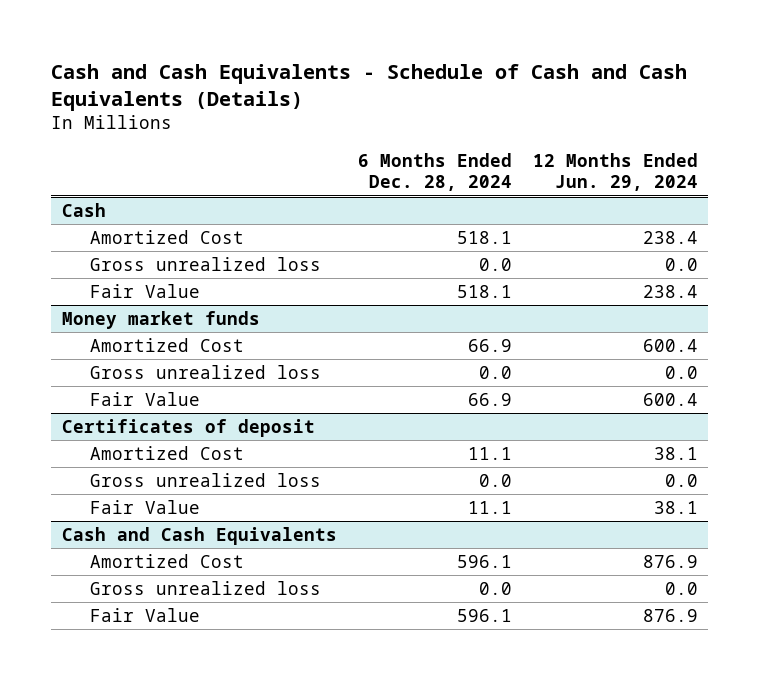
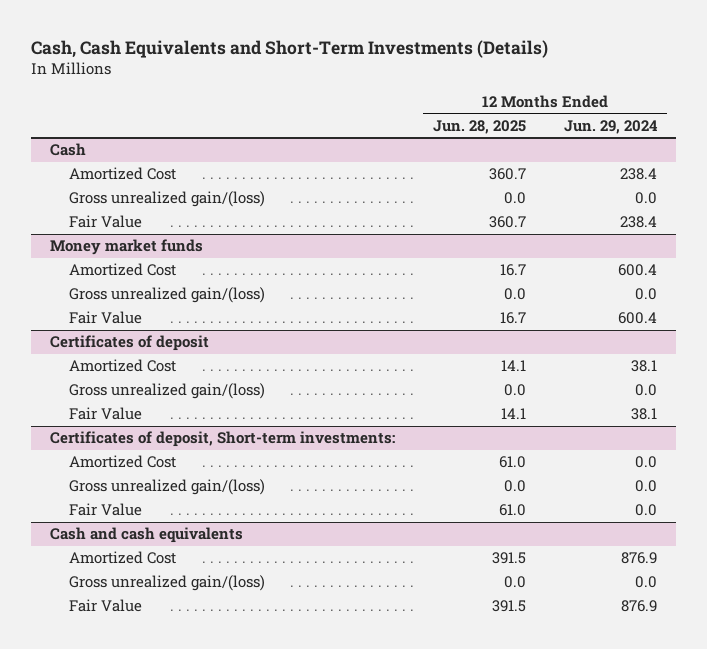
[51,63,688,111] Cash and Cash Equivalents - Schedule of Cash and Cash Equivalents (Details) -> [30,39,548,58] Cash, Cash Equivalents and Short-Term Investments (Details)
[357,152,512,192] 6 Months Ended Dec. 28, 2024 -> none
none -> [432,119,526,134] Jun. 28, 2025
[89,256,321,271] Gross unrealized loss -> [68,191,265,208] Gross unrealized gain/(loss)
[89,364,321,379] Gross unrealized loss -> [68,287,265,304] Gross unrealized gain/(loss)
[89,472,321,487] Gross unrealized loss -> [68,383,265,400] Gross unrealized gain/(loss)
none -> [49,431,395,448] Certificates of deposit, Short-term investments:
none -> [68,455,176,469] Amortized Cost
none -> [68,479,265,496] Gross unrealized gain/(loss)
none -> [68,503,142,517] Fair Value
[61,526,337,545] Cash and Cash Equivalents -> [49,527,243,544] Cash and cash equivalents
[89,580,321,595] Gross unrealized loss -> [68,575,265,592] Gross unrealized gain/(loss)

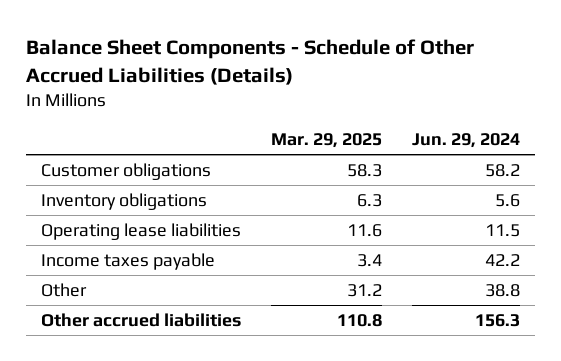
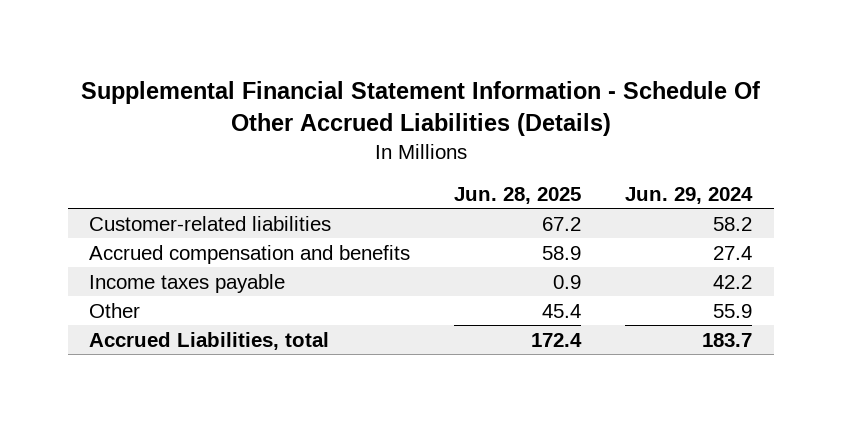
[25,38,474,85] Balance Sheet Components - Schedule of Other Accrued Liabilities (Details) -> [80,81,760,137] Supplemental Financial Statement Information - Schedule Of Other Accrued Liabilities (Details)
[270,133,382,149] Mar. 29, 2025 -> none
none -> [454,186,582,204] Jun. 28, 2025
[40,192,207,210] Inventory obligations -> none
[40,222,241,240] Operating lease liabilities -> none
[40,162,211,180] Customer obligations -> [89,215,332,231] Customer-related liabilities
none -> [89,244,411,264] Accrued compensation and benefits
[484,283,520,297] 38.8 -> [713,303,753,318] 55.9
[40,312,241,327] Other accrued liabilities -> [89,331,330,350] Accrued Liabilities, total
[474,313,520,327] 156.3 -> [702,332,753,347] 183.7

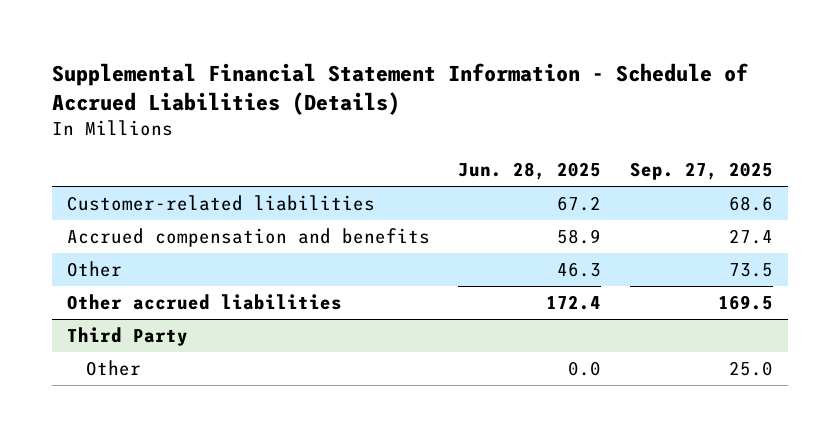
[80,81,760,137] Supplemental Financial Statement Information - Schedule Of Other Accrued Liabilities (Details) -> [52,62,749,115] Supplemental Financial Statement Information - Schedule of Accrued Liabilities (Details)
[625,186,754,204] Jun. 29, 2024 -> none
none -> [630,162,774,181] Sep. 27, 2025
[89,273,286,293] Income taxes payable -> none
[542,303,582,318] 45.4 -> [557,261,602,277] 46.3
[89,331,330,350] Accrued Liabilities, total -> [66,293,342,310] Other accrued liabilities
none -> [66,326,188,346] Third Party
none -> [86,359,142,376] Other

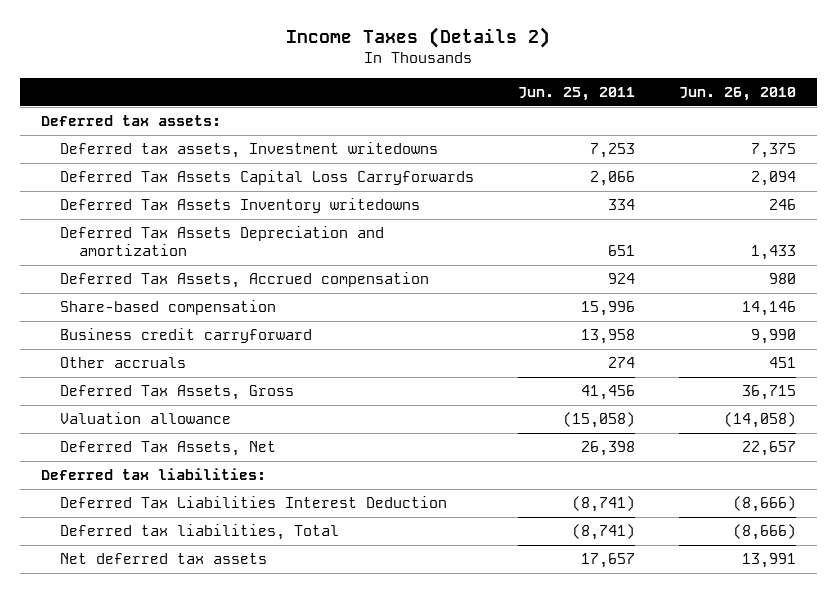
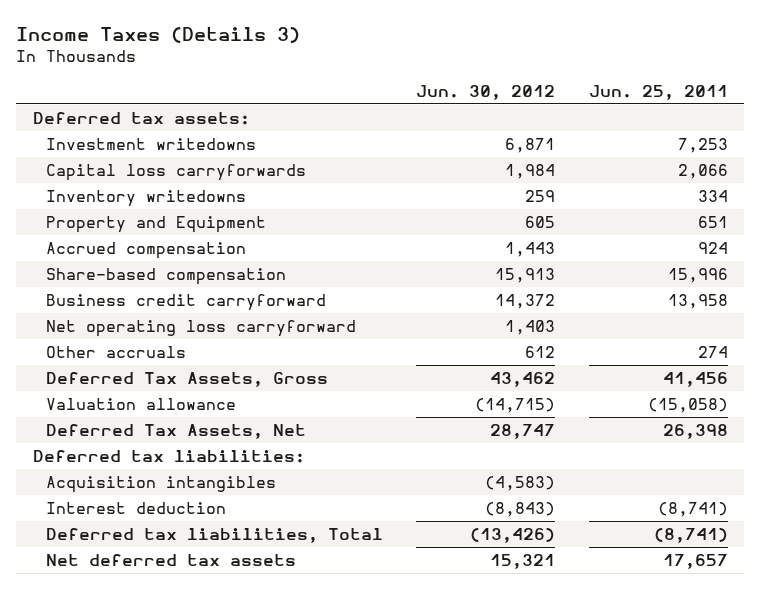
[286,26,551,48] Income Taxes (Details 2) -> [16,26,301,43] Income Taxes (Details 3)
[678,87,796,102] Jun. 26, 2010 -> none
none -> [416,84,556,100] Jun. 30, 2012
[60,142,439,159] Deferred tax assets, Investment writedowns -> [45,137,256,150] Investment writedowns
[60,170,475,186] Deferred Tax Assets Capital Loss Carryforwards -> [45,163,306,181] Capital loss carryforwards
[60,198,421,214] Deferred Tax Assets Inventory writedowns -> [45,189,246,207] Inventory writedowns
[60,226,385,257] Deferred Tax Assets Depreciation and amortization -> [45,215,266,233] Property and Equipment
[60,272,430,289] Deferred Tax Assets, Accrued compensation -> [45,241,246,259] Accrued compensation
none -> [45,319,356,337] Net operating loss carryforward
none -> [45,475,276,493] Acquisition intangibles
[60,496,448,509] Deferred Tax Liabilities Interest Deduction -> [45,501,226,514] Interest deduction

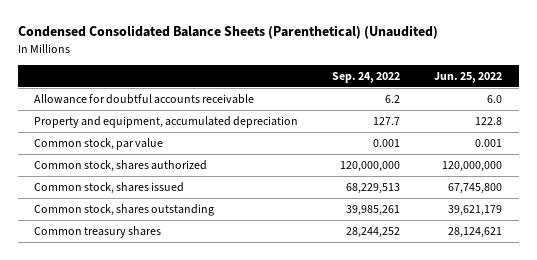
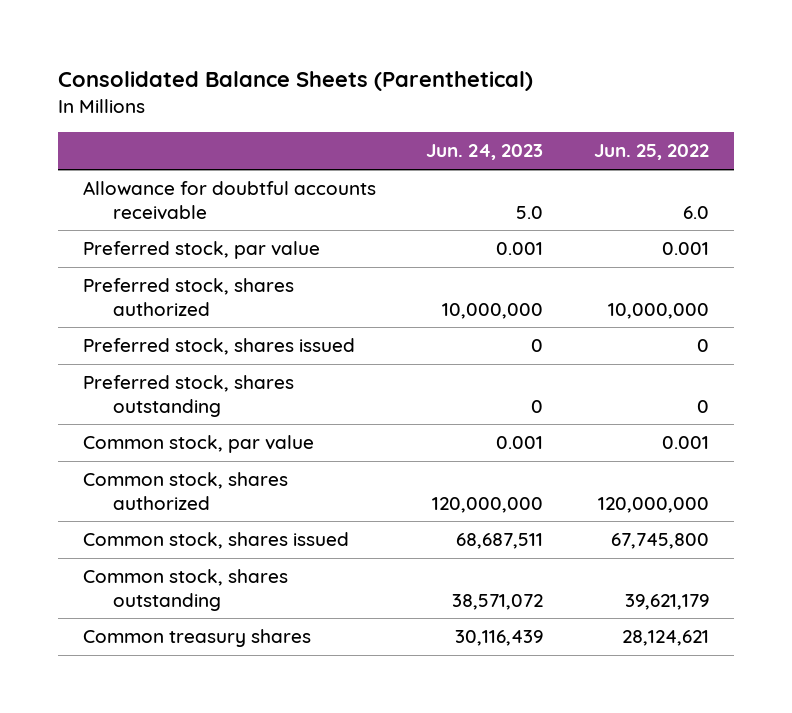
[17,25,438,40] Condensed Consolidated Balance Sheets (Parenthetical) (Unaudited) -> [57,71,533,92] Consolidated Balance Sheets (Parenthetical)
[332,71,401,83] Sep. 24, 2022 -> none
none -> [426,144,544,161] Jun. 24, 2023
[34,115,299,128] Property and equipment, accumulated depreciation -> none
none -> [83,241,321,260] Preferred stock, par value
none -> [83,278,295,316] Preferred stock, shares authorized
none -> [83,338,356,356] Preferred stock, shares issued
none -> [83,375,295,417] Preferred stock, shares outstanding

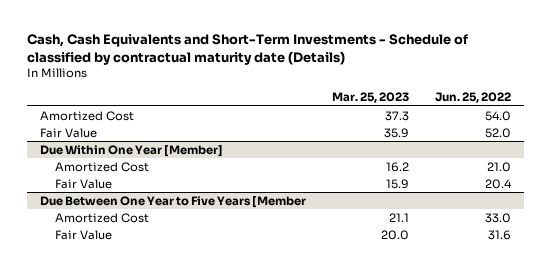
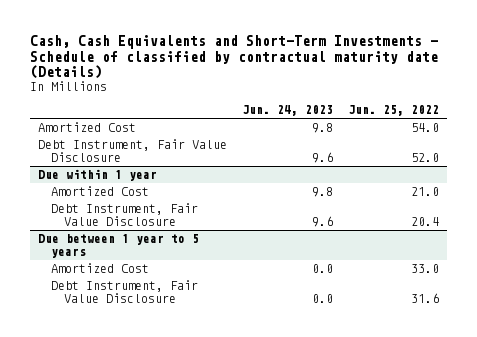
[331,92,409,104] Mar. 25, 2023 -> none
none -> [242,105,334,117] Jun. 24, 2023
[39,127,97,138] Fair Value -> [37,139,227,163] Debt Instrument, Fair Value Disclosure
[39,144,223,157] Due Within One Year [Member] -> [37,169,157,182] Due within 1 year
[54,178,112,189] Fair Value -> [50,203,198,227] Debt Instrument, Fair Value Disclosure
[39,195,306,208] Due Between One Year to Five Years [Member -> [37,234,199,259] Due between 1 year to 5 years
[54,229,112,240] Fair Value -> [50,280,198,304] Debt Instrument, Fair Value Disclosure

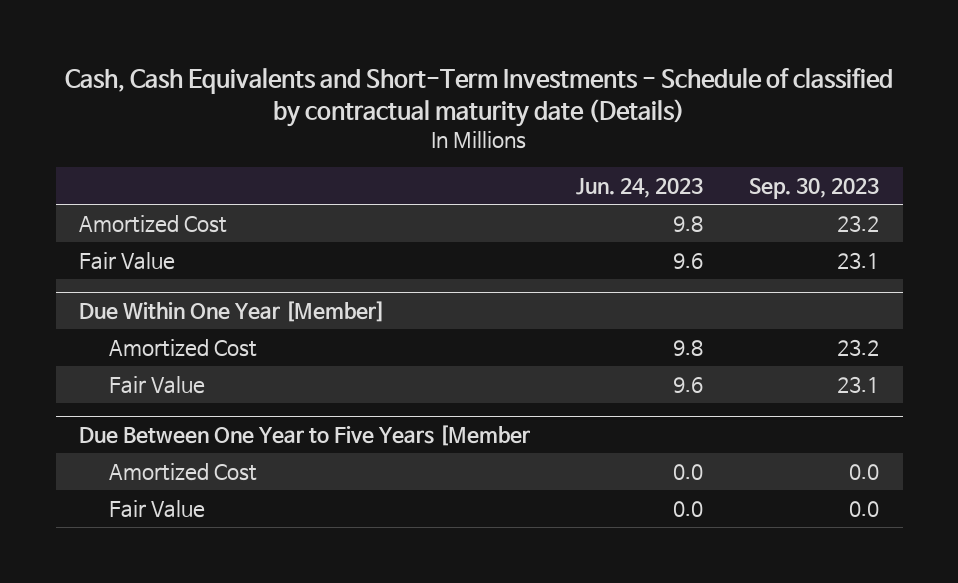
[348,105,440,117] Jun. 25, 2022 -> none
none -> [749,177,880,199] Sep. 30, 2023
[37,139,227,163] Debt Instrument, Fair Value Disclosure -> [78,251,175,270] Fair Value
[37,169,157,182] Due within 1 year -> [78,301,385,323] Due Within One Year [Member]
[50,203,198,227] Debt Instrument, Fair Value Disclosure -> [108,375,205,394] Fair Value
[37,234,199,259] Due between 1 year to 5 years -> [78,425,530,447] Due Between One Year to Five Years [Member
[50,280,198,304] Debt Instrument, Fair Value Disclosure -> [108,499,205,518] Fair Value

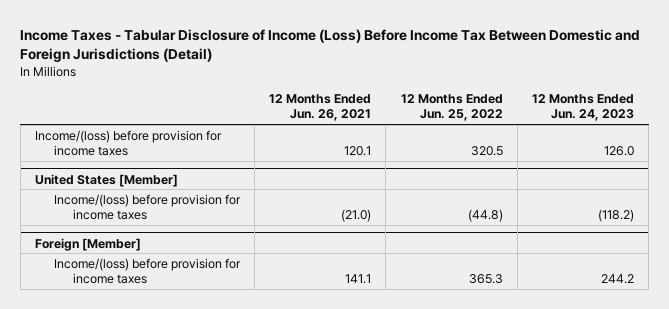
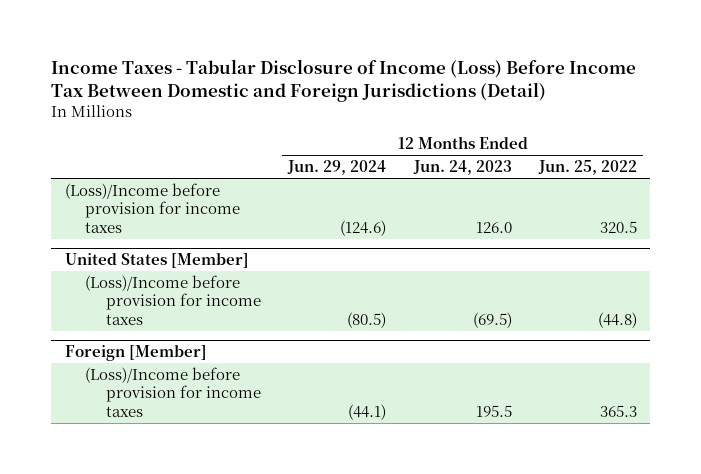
[269,93,372,122] 12 Months Ended Jun. 26, 2021 -> none
none -> [287,160,387,176] Jun. 29, 2024
[35,129,223,157] Income/(loss) before provision for income taxes -> [64,182,241,233] (Loss)/Income before provision for income taxes
[53,193,241,221] Income/(loss) before provision for income taxes -> [85,274,262,325] (Loss)/Income before provision for income taxes
[597,209,634,223] (118.2) -> [472,311,512,328] (69.5)
[53,257,241,285] Income/(loss) before provision for income taxes -> [85,366,262,417] (Loss)/Income before provision for income taxes
[600,274,634,285] 244.2 -> [475,404,512,417] 195.5

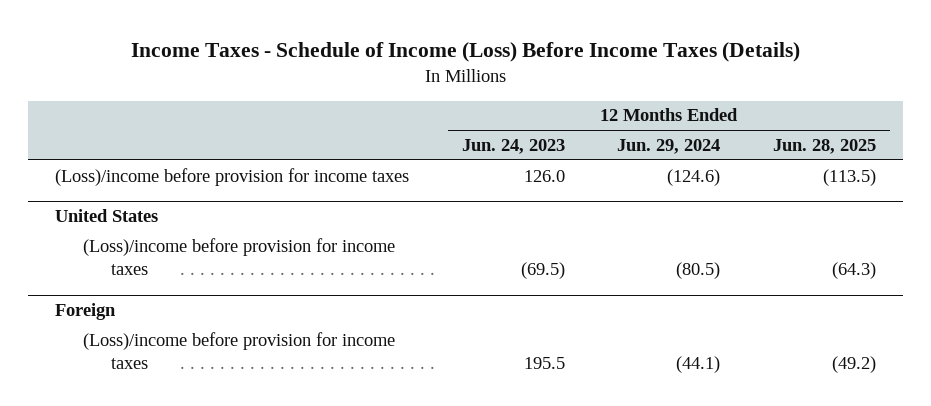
[51,59,637,103] Income Taxes - Tabular Disclosure of Income (Loss) Before Income Tax Between Domestic and Foreign Jurisdictions (Detail) -> [130,42,800,63] Income Taxes - Schedule of Income (Loss) Before Income Taxes (Details)
[537,160,637,176] Jun. 25, 2022 -> none
none -> [773,138,877,154] Jun. 28, 2025
[64,182,241,233] (Loss)/Income before provision for income taxes -> [54,167,409,186] (Loss)/income before provision for income taxes
[64,253,249,269] United States [Member] -> [54,209,158,223] United States
[85,274,262,325] (Loss)/Income before provision for income taxes -> [82,237,395,276] (Loss)/income before provision for income taxes
[64,345,207,362] Foreign [Member] -> [54,303,116,321] Foreign
[85,366,262,417] (Loss)/Income before provision for income taxes -> [82,331,395,370] (Loss)/income before provision for income taxes

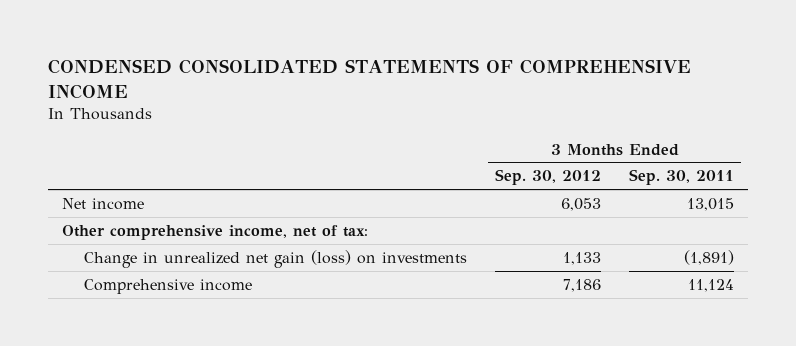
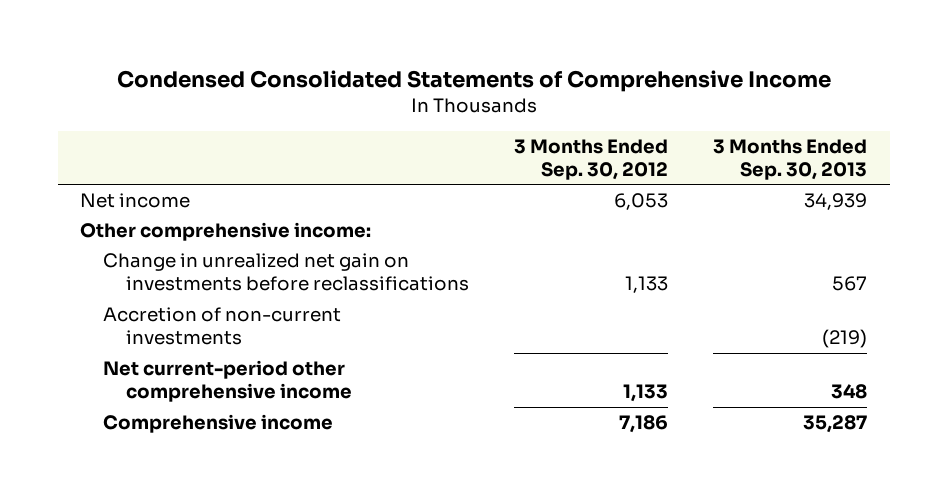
[47,58,691,99] CONDENSED CONSOLIDATED STATEMENTS OF COMPREHENSIVE INCOME -> [116,69,831,92] Condensed Consolidated Statements of Comprehensive Income
[629,169,735,186] Sep. 30, 2011 -> none
none -> [713,138,868,181] 3 Months Ended Sep. 30, 2013
[61,225,368,241] Other comprehensive income, net of tax: -> [80,221,372,241] Other comprehensive income:
[83,250,467,269] Change in unrealized net gain (loss) on investments -> [103,252,470,292] Change in unrealized net gain on investments before reclassifications
none -> [103,306,342,346] Accretion of non-current investments
none -> [103,359,353,403] Net current-period other comprehensive income

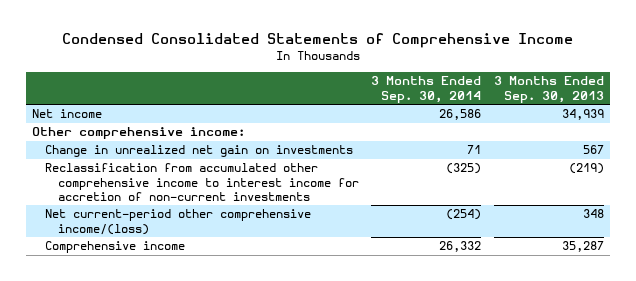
[514,138,669,181] 3 Months Ended Sep. 30, 2012 -> none
none -> [371,76,482,103] 3 Months Ended Sep. 30, 2014
[103,252,470,292] Change in unrealized net gain on investments before reclassifications -> [45,145,354,158] Change in unrealized net gain on investments
[103,306,342,346] Accretion of non-current investments -> [45,163,359,201] Reclassification from accumulated other comprehensive income to interest income for accretion of non-current investments
[103,359,353,403] Net current-period other comprehensive income -> [45,209,312,235] Net current-period other comprehensive income/(loss)

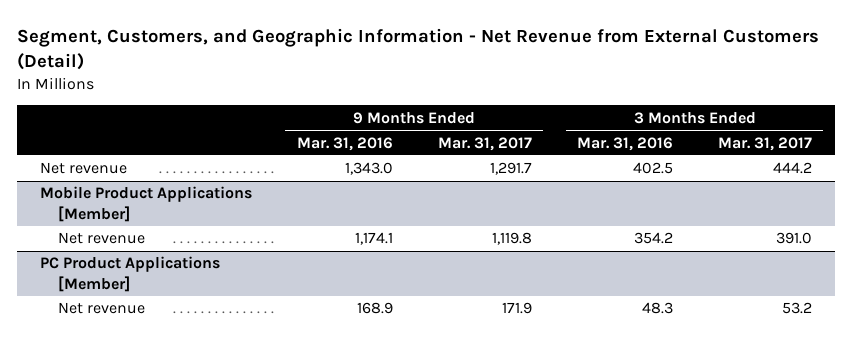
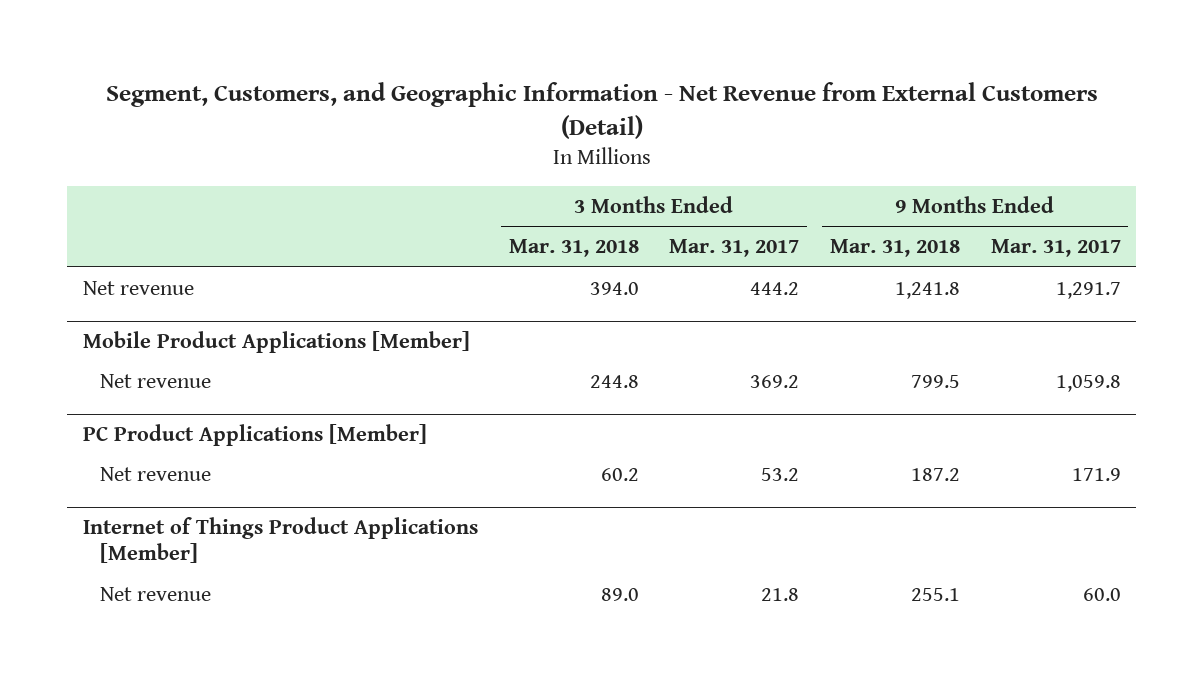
[296,136,393,151] Mar. 31, 2016 -> none
[576,136,673,151] Mar. 31, 2016 -> none
none -> [508,239,639,258] Mar. 31, 2018
none -> [829,239,960,258] Mar. 31, 2018
[491,232,532,246] 1,119.8 -> [1055,374,1121,392] 1,059.8
[776,232,813,245] 391.0 -> [750,374,800,388] 369.2
none -> [82,517,478,564] Internet of Things Product Applications [Member]
none -> [100,586,212,601] Net revenue

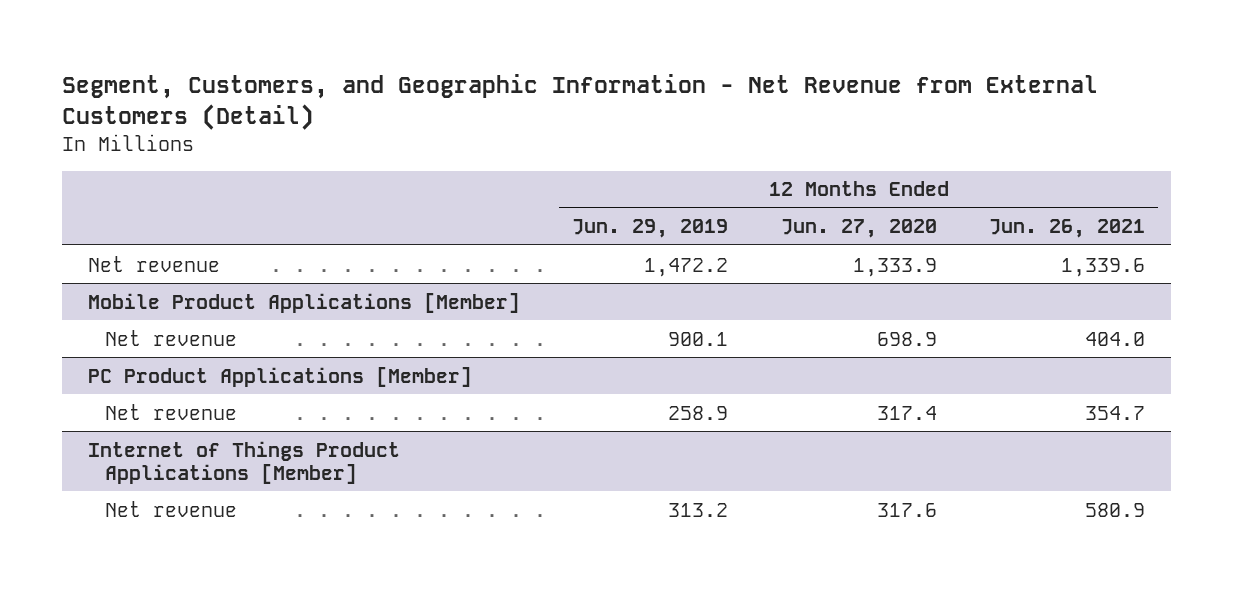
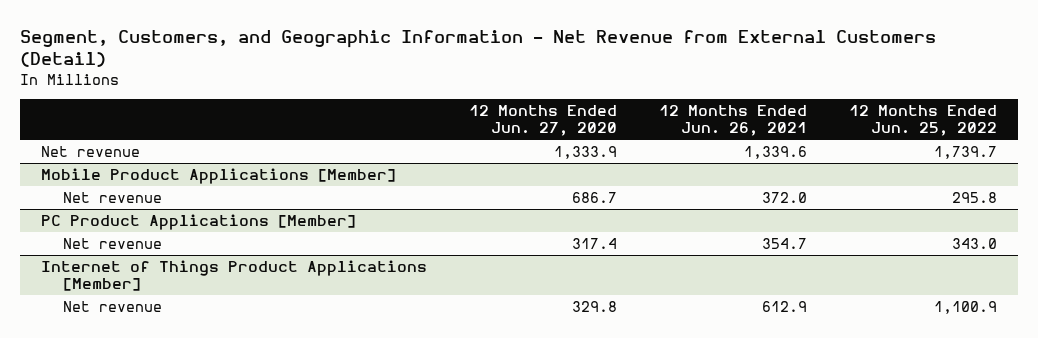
[572,219,729,239] Jun. 29, 2019 -> none
none -> [848,105,997,137] 12 Months Ended Jun. 25, 2022
[876,331,937,346] 698.9 -> [571,191,617,203] 686.7
[1085,331,1146,346] 404.0 -> [761,191,807,203] 372.0
[876,502,937,517] 317.6 -> [571,300,617,312] 329.8
[1085,502,1146,517] 580.9 -> [761,300,807,312] 612.9

